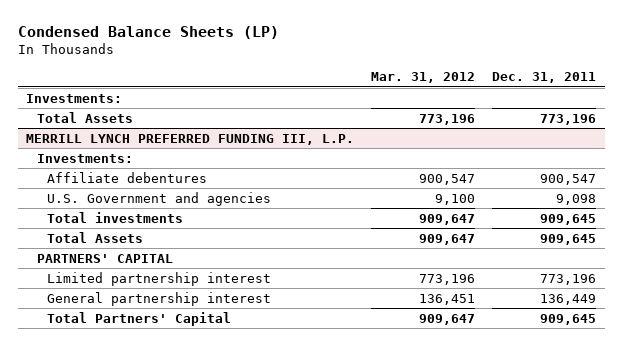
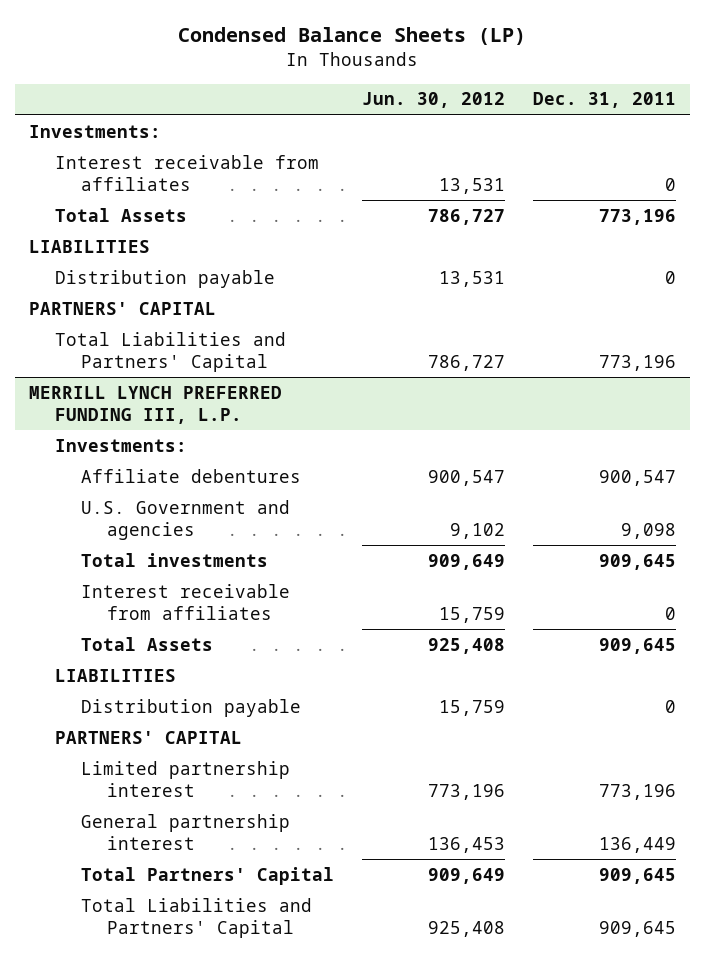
[371,72,476,84] Mar. 31, 2012 -> none
none -> [361,92,505,109] Jun. 30, 2012
none -> [54,154,319,191] Interest receivable from affiliates
none -> [28,239,150,253] LIABILITIES
none -> [54,269,275,288] Distribution payable
none -> [28,301,216,315] PARTNERS' CAPITAL
none -> [54,331,286,372] Total Liabilities and Partners' Capital
none -> [80,583,290,620] Interest receivable from affiliates
none -> [54,668,176,682] LIABILITIES
none -> [80,698,301,717] Distribution payable
none -> [80,897,312,938] Total Liabilities and Partners' Capital

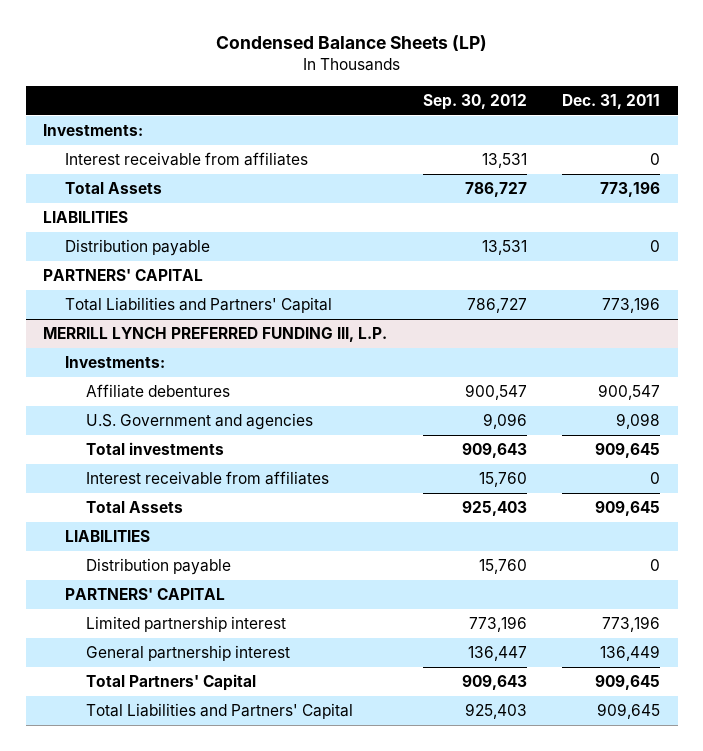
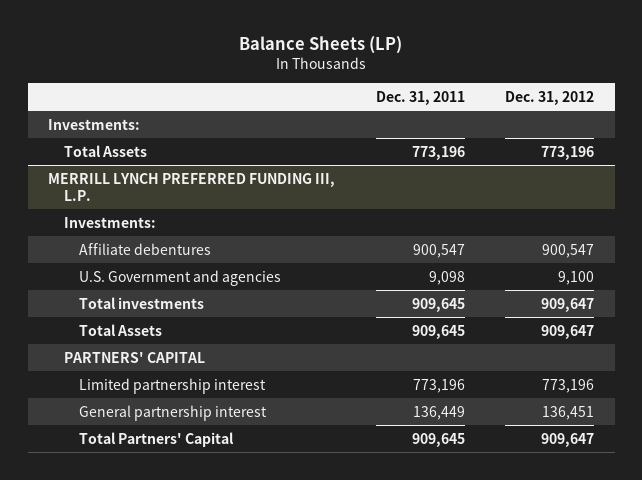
[215,35,487,52] Condensed Balance Sheets (LP) -> [239,35,403,54] Balance Sheets (LP)
[422,93,527,110] Sep. 30, 2012 -> none
none -> [505,90,595,105] Dec. 31, 2012
[64,152,308,167] Interest receivable from affiliates -> none
[43,211,129,224] LIABILITIES -> none
[64,239,210,257] Distribution payable -> none
[43,269,204,282] PARTNERS' CAPITAL -> none
[64,297,332,314] Total Liabilities and Partners' Capital -> none
[86,471,330,486] Interest receivable from affiliates -> none
[64,530,150,543] LIABILITIES -> none
[86,558,232,576] Distribution payable -> none
[86,703,354,720] Total Liabilities and Partners' Capital -> none

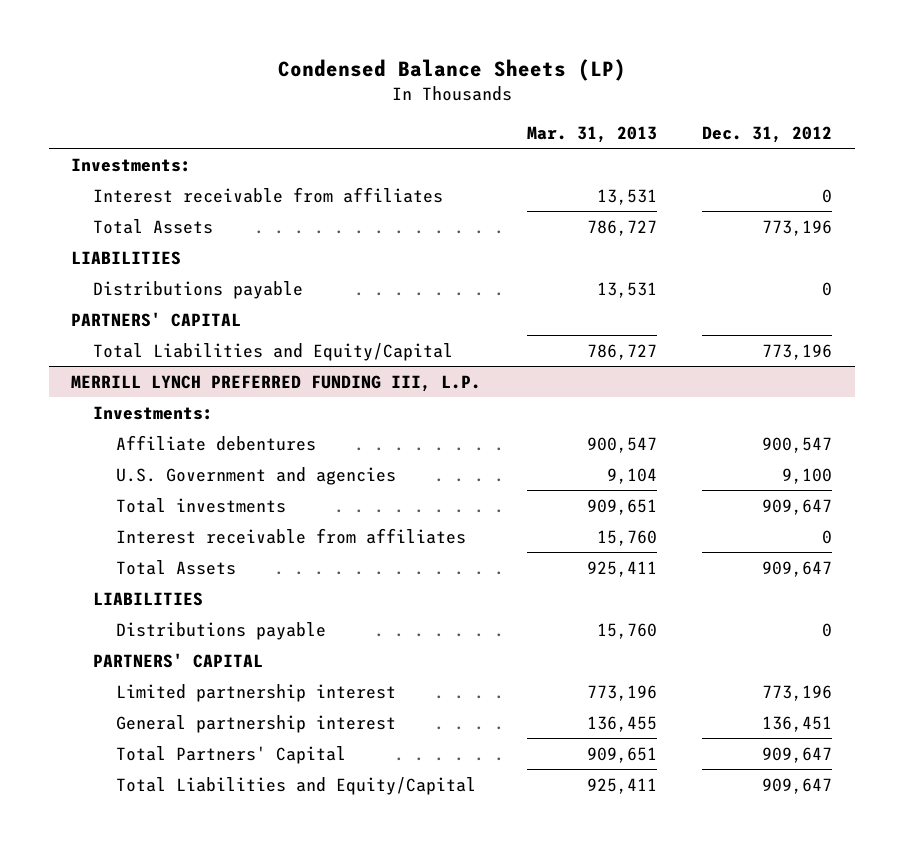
[239,35,403,54] Balance Sheets (LP) -> [277,59,626,82] Condensed Balance Sheets (LP)
[375,90,465,105] Dec. 31, 2011 -> none
none -> [526,125,657,143] Mar. 31, 2013
none -> [93,186,444,203] Interest receivable from affiliates
none -> [71,250,182,265] LIABILITIES
none -> [93,280,304,299] Distributions payable
none -> [71,311,242,327] PARTNERS' CAPITAL
none -> [93,342,454,361] Total Liabilities and Equity/Capital
none -> [115,527,466,544] Interest receivable from affiliates
none -> [93,591,204,606] LIABILITIES
none -> [115,621,326,640] Distributions payable
none -> [115,776,476,795] Total Liabilities and Equity/Capital

